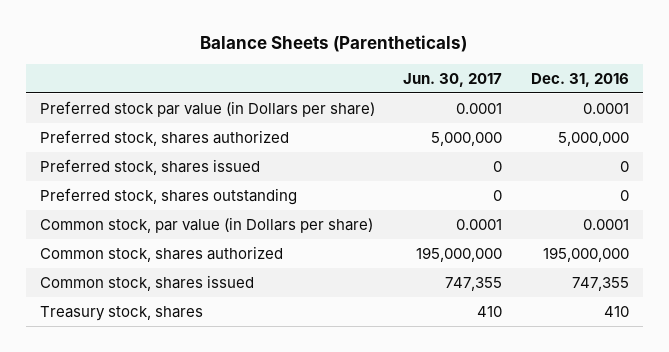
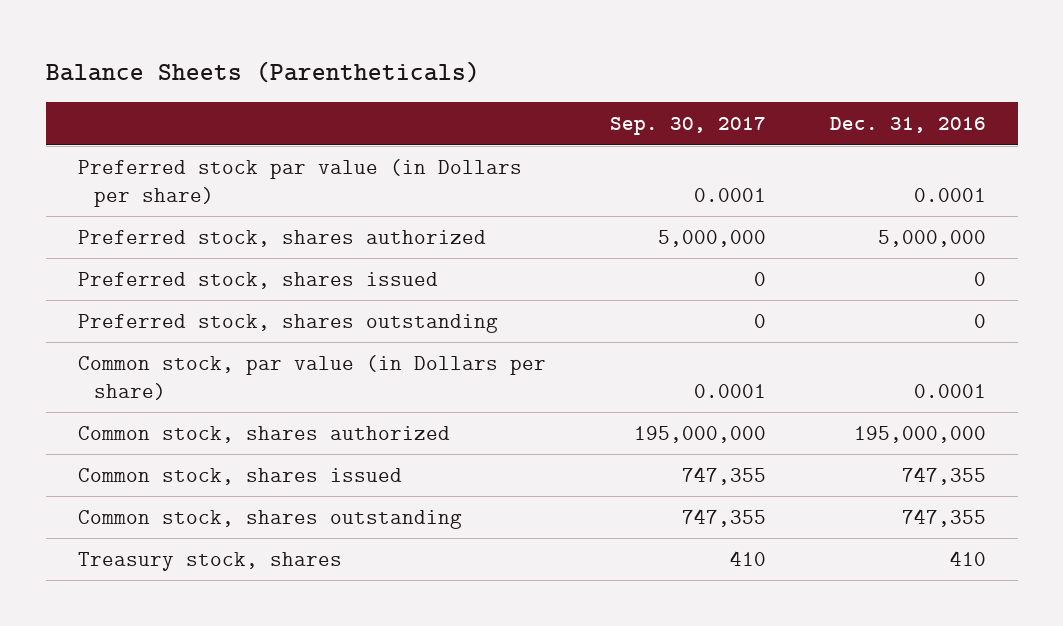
[403,72,503,87] Jun. 30, 2017 -> none
none -> [609,117,766,136] Sep. 30, 2017
none -> [77,509,462,529] Common stock, shares outstanding

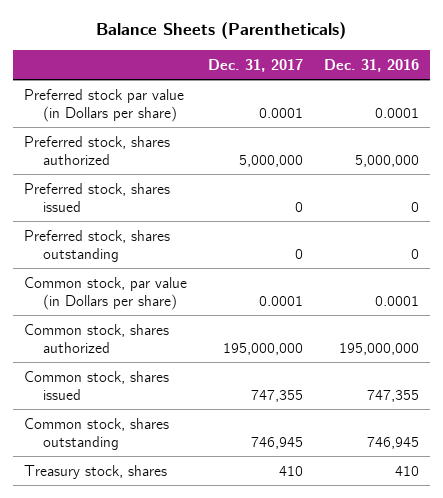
[609,117,766,136] Sep. 30, 2017 -> none
none -> [207,58,303,72] Dec. 31, 2017
[901,508,986,527] 747,355 -> [367,436,420,449] 746,945

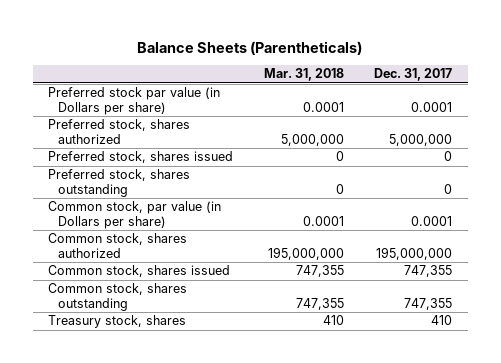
[324,58,420,72] Dec. 31, 2016 -> none
none -> [263,68,344,82] Mar. 31, 2018
[250,436,303,449] 746,945 -> [404,297,453,310] 747,355

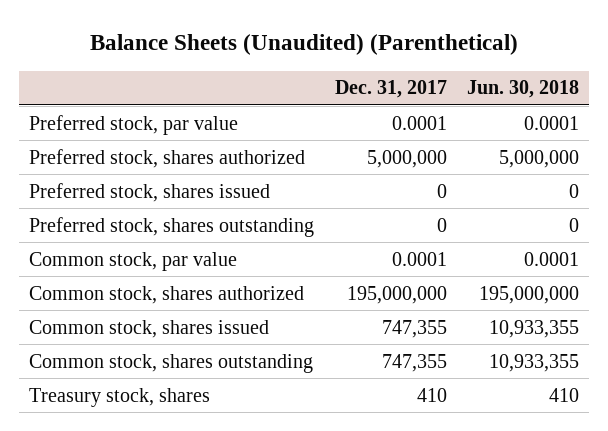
[137,40,363,55] Balance Sheets (Parentheticals) -> [90,34,519,56] Balance Sheets (Unaudited) (Parenthetical)
[263,68,344,82] Mar. 31, 2018 -> none
none -> [467,80,580,99] Jun. 30, 2018
[48,87,221,115] Preferred stock par value (in Dollars per share) -> [29,114,239,135] Preferred stock, par value
[48,201,222,229] Common stock, par value (in Dollars per share) -> [29,251,238,271] Common stock, par value

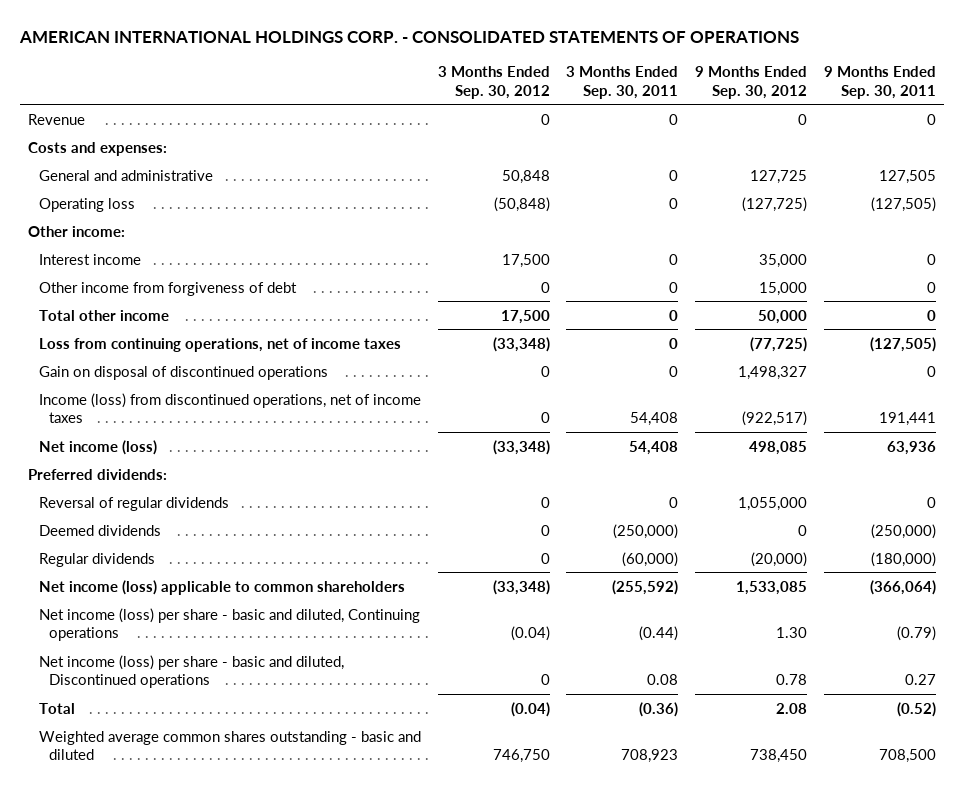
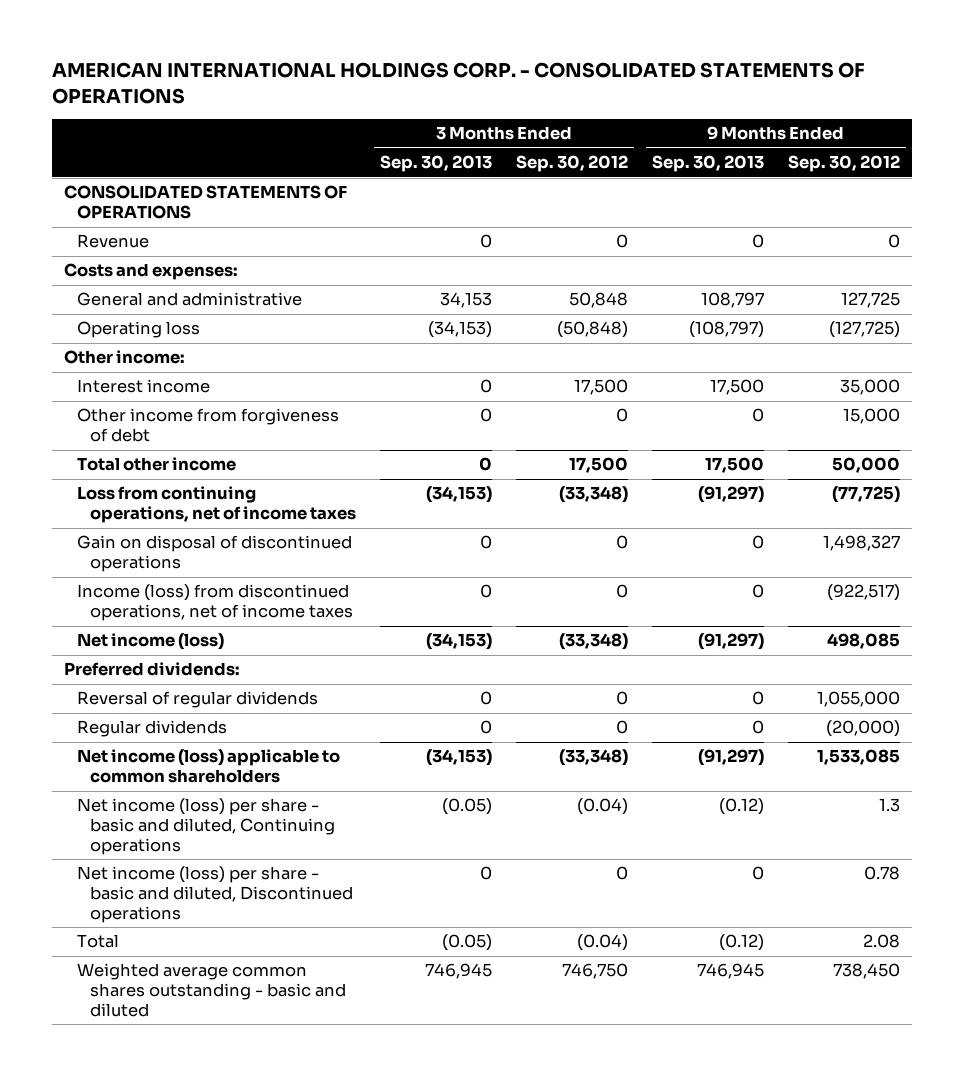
[566,66,679,99] 3 Months Ended Sep. 30, 2011 -> none
[823,66,936,99] 9 Months Ended Sep. 30, 2011 -> none
none -> [380,155,493,173] Sep. 30, 2013
none -> [652,155,765,173] Sep. 30, 2013
none -> [63,185,347,220] CONSOLIDATED STATEMENTS OF OPERATIONS
[38,524,161,536] Deemed dividends -> none
[776,626,808,638] 1.30 -> [879,798,901,813] 1.3

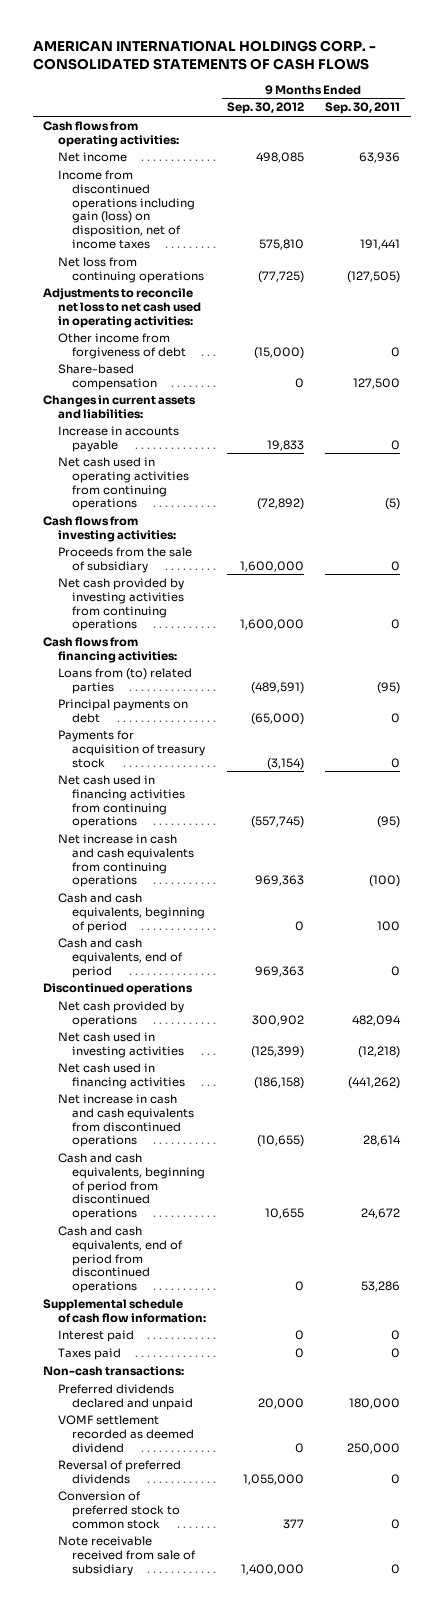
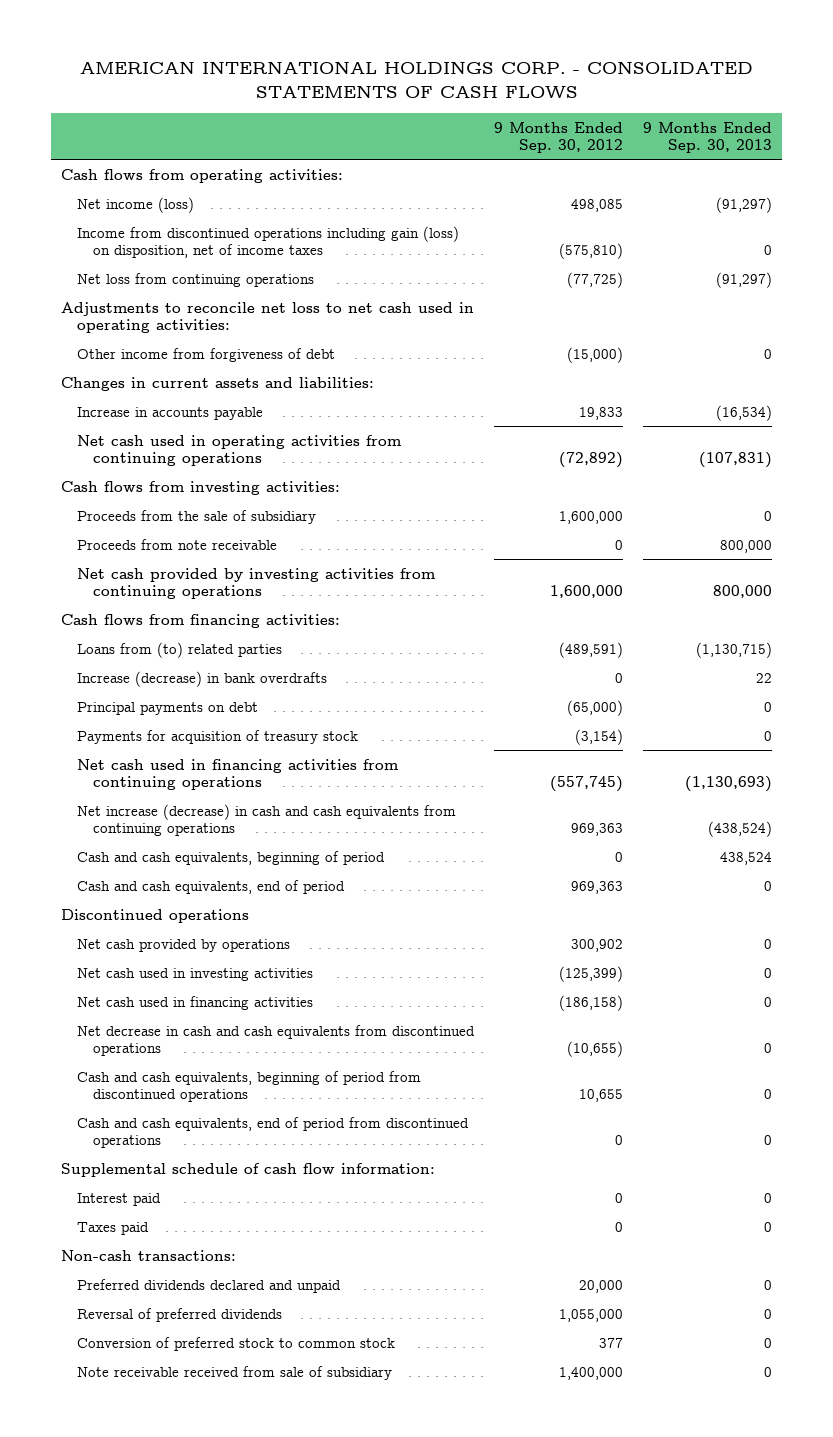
[324,102,400,115] Sep. 30, 2011 -> none
none -> [643,121,773,153] 9 Months Ended Sep. 30, 2013
[57,152,127,163] Net income -> [76,196,194,213] Net income (loss)
[258,238,304,250] 575,810 -> [559,243,624,260] (575,810)
[57,364,158,390] Share-based compensation -> none
none -> [76,538,277,550] Proceeds from note receivable
none -> [76,670,327,687] Increase (decrease) in bank overdrafts
[57,834,195,888] Net increase in cash and cash equivalents from continuing operations -> [76,803,456,837] Net increase (decrease) in cash and cash equivalents from continuing operations
[57,1094,195,1148] Net increase in cash and cash equivalents from discontinued operations -> [76,1024,475,1057] Net decrease in cash and cash equivalents from discontinued operations
[57,1415,195,1453] VOMF settlement recorded as deemed dividend -> none

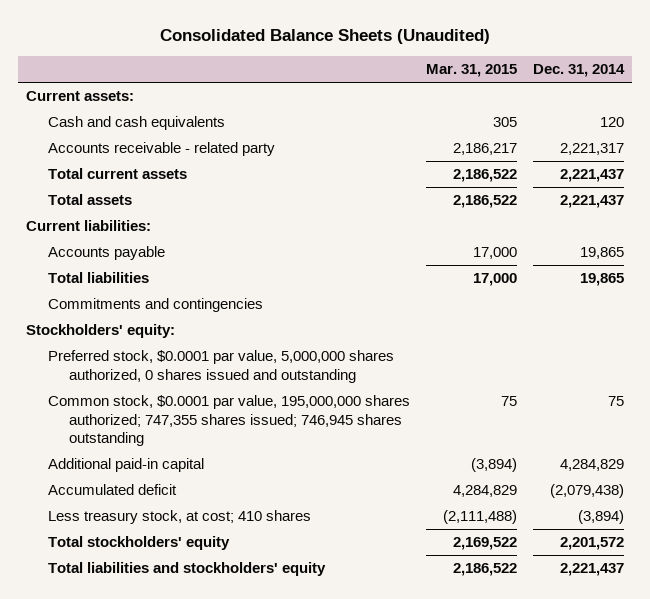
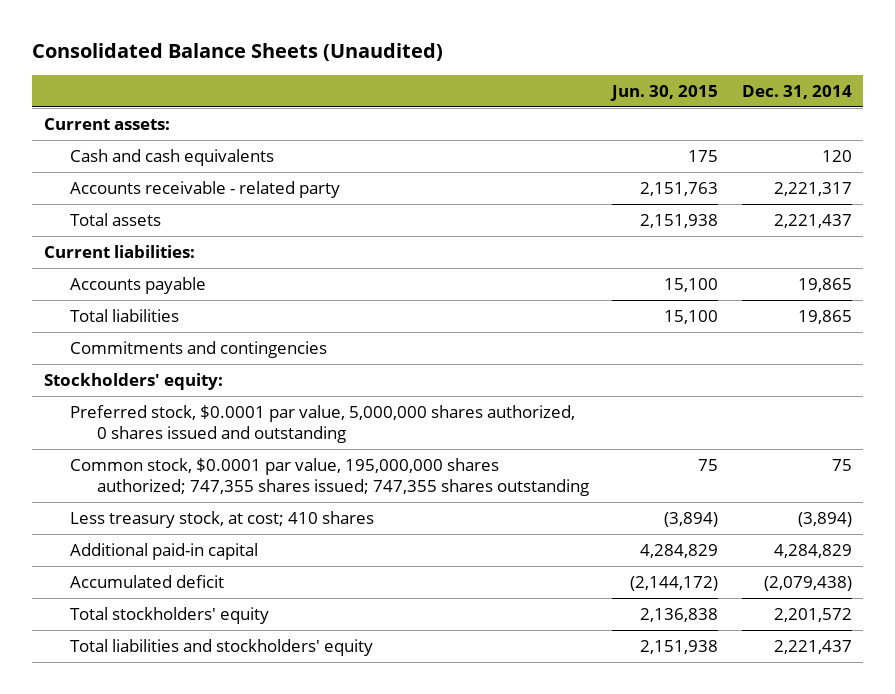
[425,64,517,78] Mar. 31, 2015 -> none
none -> [610,84,719,101] Jun. 30, 2015
[47,168,187,180] Total current assets -> none
[47,395,410,446] Common stock, $0.0001 par value, 195,000,000 shares authorized; 747,355 shares issued; 746,945 shares outstanding -> [70,457,590,497] Common stock, $0.0001 par value, 195,000,000 shares authorized; 747,355 shares issued; 747,355 shares outstanding
[47,510,311,525] Less treasury stock, at cost; 410 shares -> [70,510,375,528] Less treasury stock, at cost; 410 shares

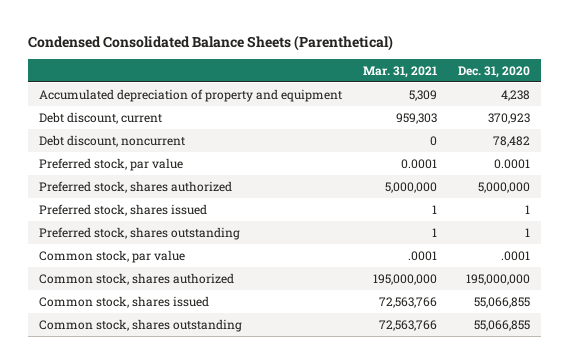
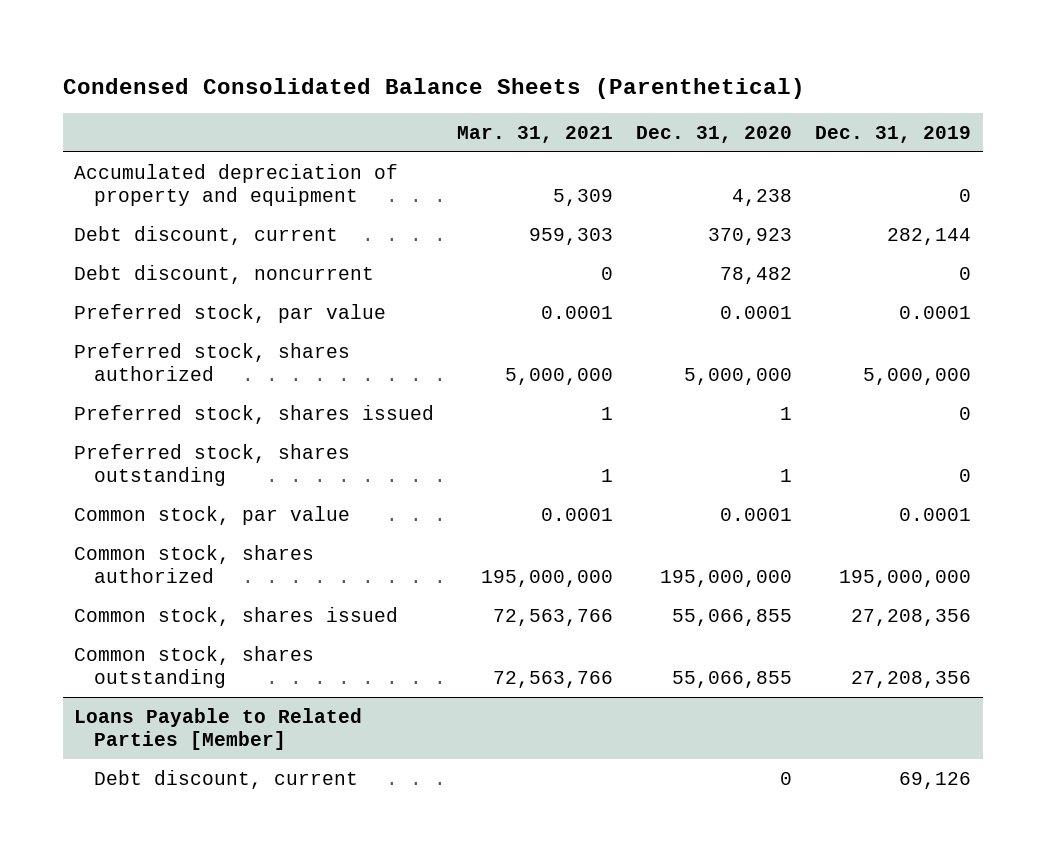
none -> [815,126,972,144] Dec. 31, 2019
[407,250,437,261] .0001 -> [541,507,614,521] 0.0001
[501,250,531,261] .0001 -> [720,507,793,521] 0.0001
none -> [74,707,363,751] Loans Payable to Related Parties [Member]
none -> [94,769,359,789] Debt discount, current

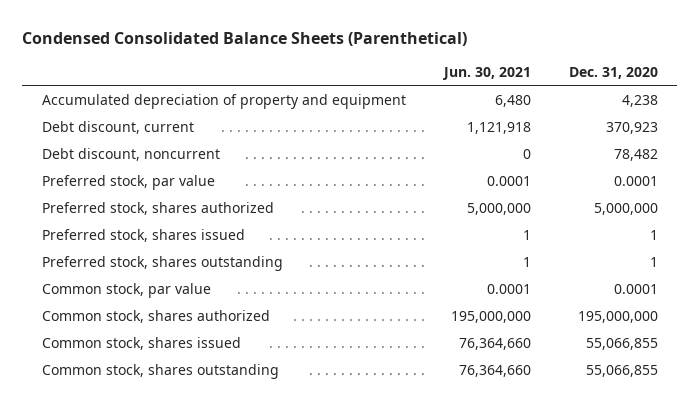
[457,126,614,144] Mar. 31, 2021 -> none
[815,126,972,144] Dec. 31, 2019 -> none
none -> [441,66,531,80] Jun. 30, 2021
[74,707,363,751] Loans Payable to Related Parties [Member] -> none
[94,769,359,789] Debt discount, current -> none

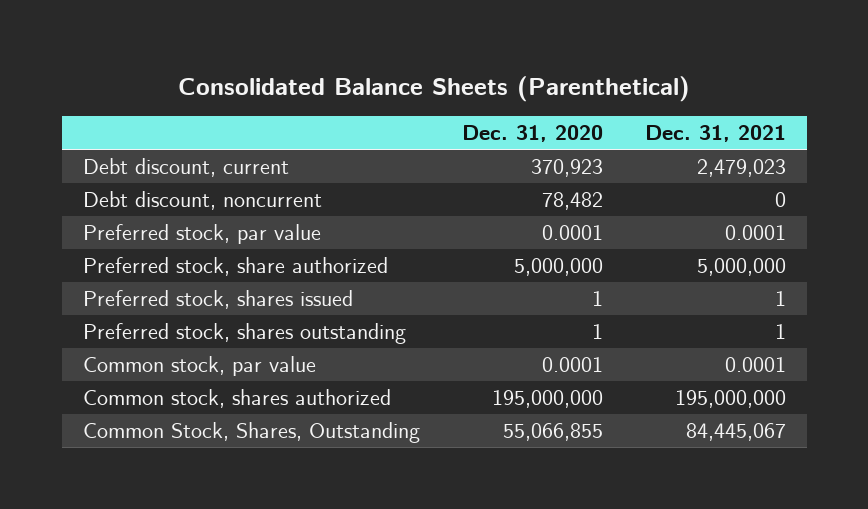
[22,32,468,47] Condensed Consolidated Balance Sheets (Parenthetical) -> [178,75,691,102] Consolidated Balance Sheets (Parenthetical)
[441,66,531,80] Jun. 30, 2021 -> none
none -> [644,125,786,143] Dec. 31, 2021
[41,93,406,109] Accumulated depreciation of property and equipment -> none
[41,201,274,215] Preferred stock, shares authorized -> [82,257,388,277] Preferred stock, share authorized
[41,336,241,350] Common stock, shares issued -> none
[41,363,279,379] Common stock, shares outstanding -> [82,422,420,444] Common Stock, Shares, Outstanding

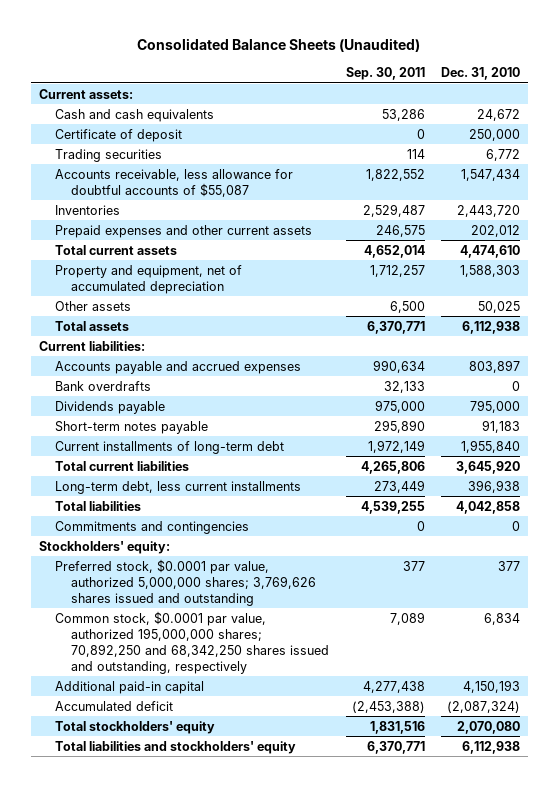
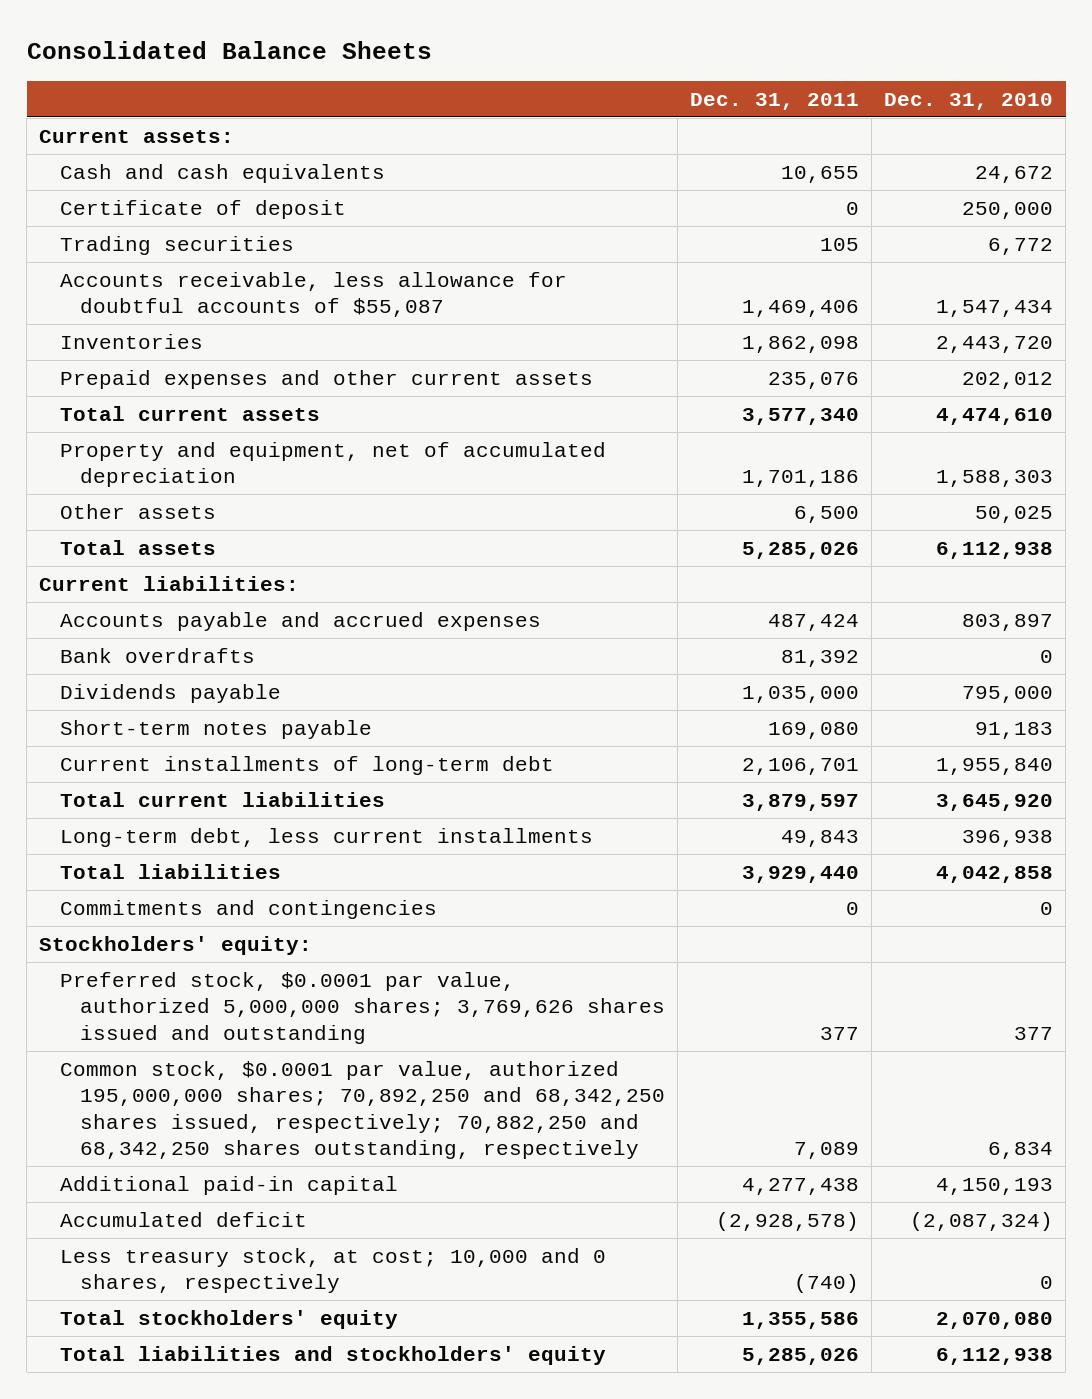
[137,38,421,53] Consolidated Balance Sheets (Unaudited) -> [26,41,432,60] Consolidated Balance Sheets
[345,67,425,81] Sep. 30, 2011 -> none
none -> [690,92,860,110] Dec. 31, 2011
[55,610,330,674] Common stock, $0.0001 par value, authorized 195,000,000 shares; 70,892,250 and 68,342,250 shares issued and outstanding, respectively -> [59,1060,665,1160] Common stock, $0.0001 par value, authorized 195,000,000 shares; 70,892,250 and 68,342,250 shares issued, respectively; 70,882,250 and 68,342,250 shares outstanding, respectively
none -> [59,1247,606,1294] Less treasury stock, at cost; 10,000 and 0 shares, respectively

